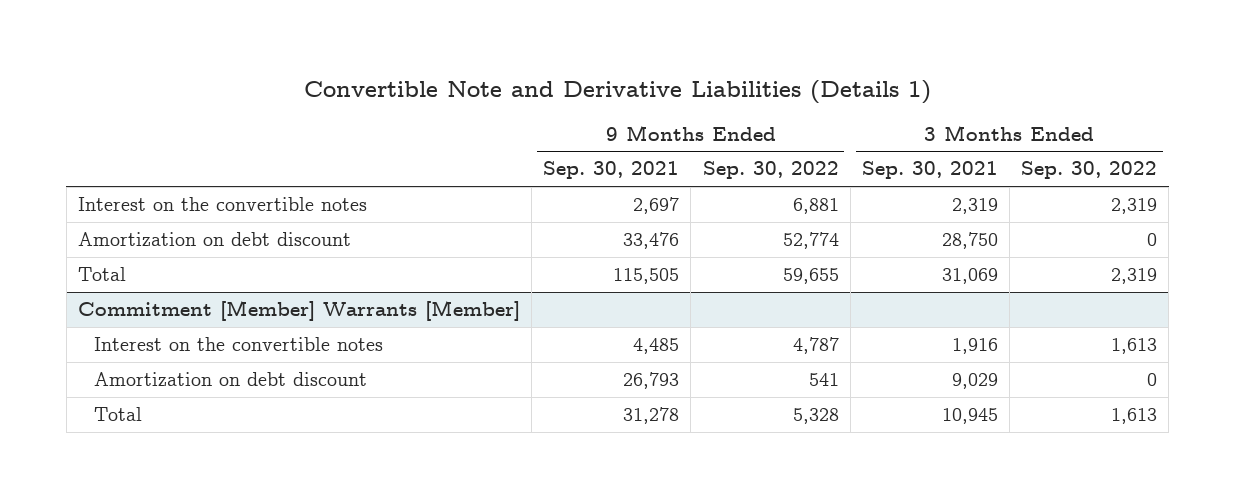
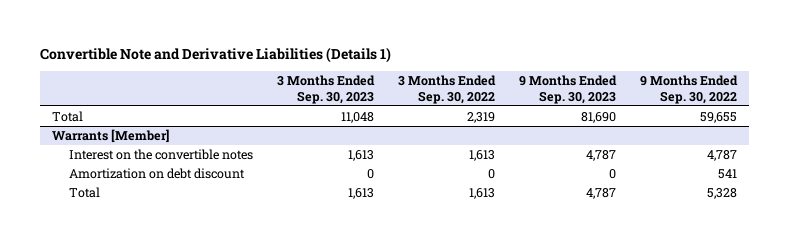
[543,161,680,180] Sep. 30, 2021 -> none
[861,161,998,180] Sep. 30, 2021 -> none
none -> [276,75,375,104] 3 Months Ended Sep. 30, 2023
none -> [518,75,617,104] 9 Months Ended Sep. 30, 2023
[78,197,368,212] Interest on the convertible notes -> none
[78,232,352,248] Amortization on debt discount -> none
[78,300,521,322] Commitment [Member] Warrants [Member] -> [51,128,169,143] Warrants [Member]

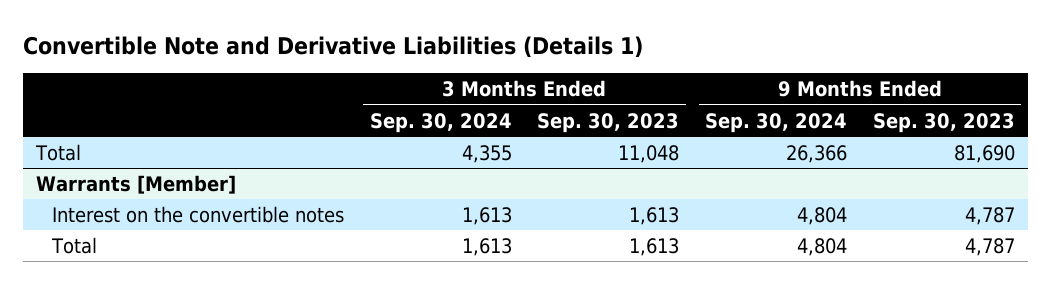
[397,75,496,104] 3 Months Ended Sep. 30, 2022 -> none
[639,75,738,104] 9 Months Ended Sep. 30, 2022 -> none
none -> [369,112,512,133] Sep. 30, 2024
none -> [705,112,848,133] Sep. 30, 2024
[68,167,245,179] Amortization on debt discount -> none

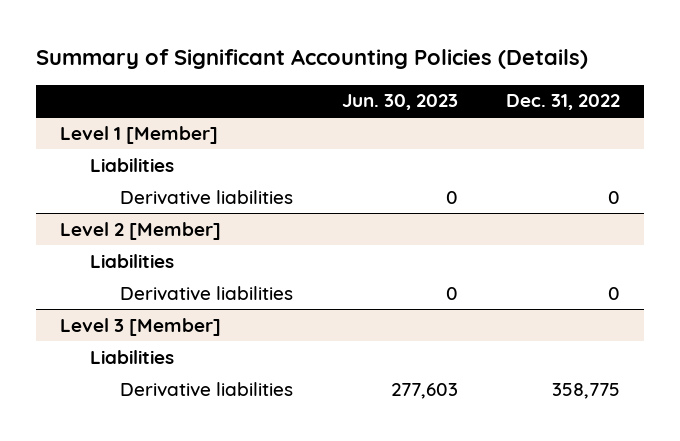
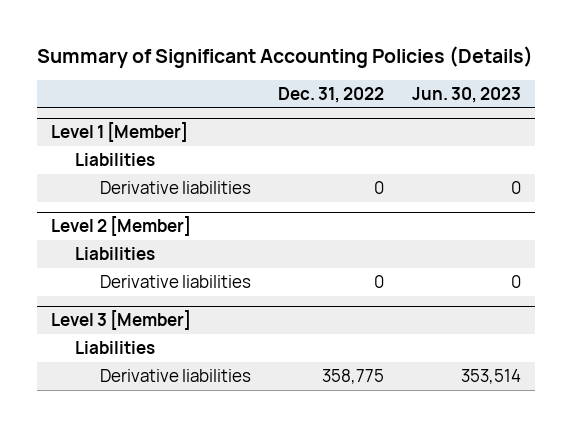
[390,382,458,399] 277,603 -> [461,368,522,384] 353,514

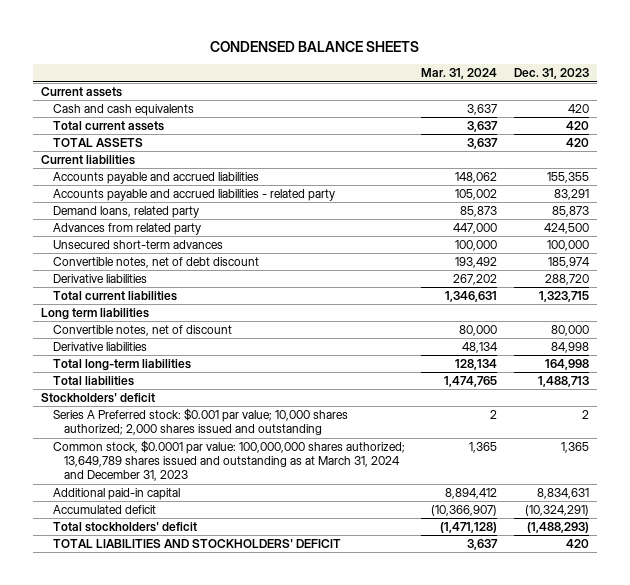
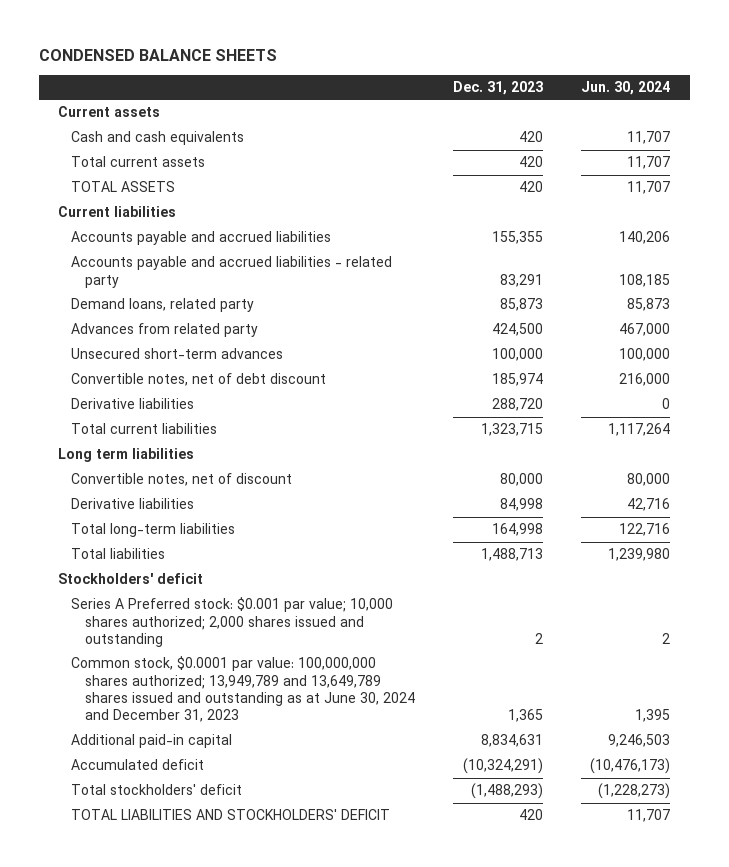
[421,68,498,80] Mar. 31, 2024 -> none
none -> [581,81,671,96] Jun. 30, 2024
[52,440,405,482] Common stock, $0.0001 par value: 100,000,000 shares authorized; 13,649,789 shares issued and outstanding as at March 31, 2024 and December 31, 2023 -> [71,656,415,723] Common stock, $0.0001 par value: 100,000,000 shares authorized; 13,949,789 and 13,649,789 shares issued and outstanding as at June 30, 2024 and December 31, 2023

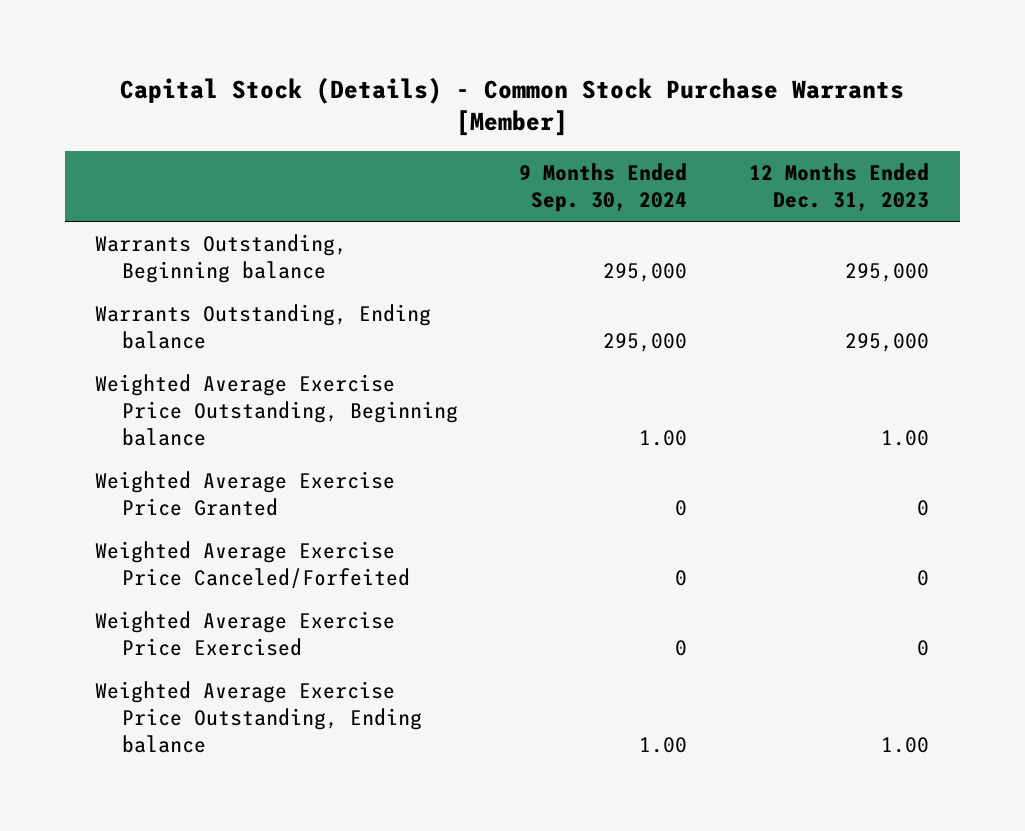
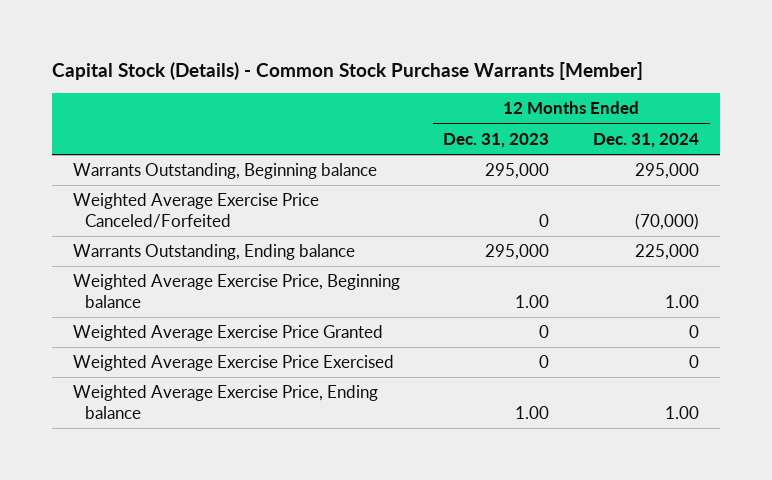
[519,163,688,213] 9 Months Ended Sep. 30, 2024 -> none
none -> [592,132,699,148] Dec. 31, 2024
[95,540,410,588] Weighted Average Exercise Price Canceled/Forfeited -> [73,193,320,228] Weighted Average Exercise Price Canceled/Forfeited
[95,373,458,446] Weighted Average Exercise Price Outstanding, Beginning balance -> [73,274,401,308] Weighted Average Exercise Price, Beginning balance
[95,680,422,753] Weighted Average Exercise Price Outstanding, Ending balance -> [73,385,379,419] Weighted Average Exercise Price, Ending balance

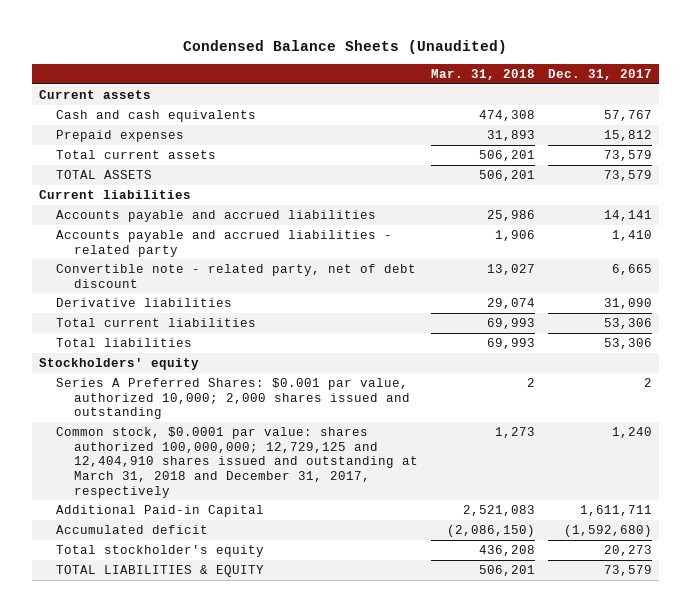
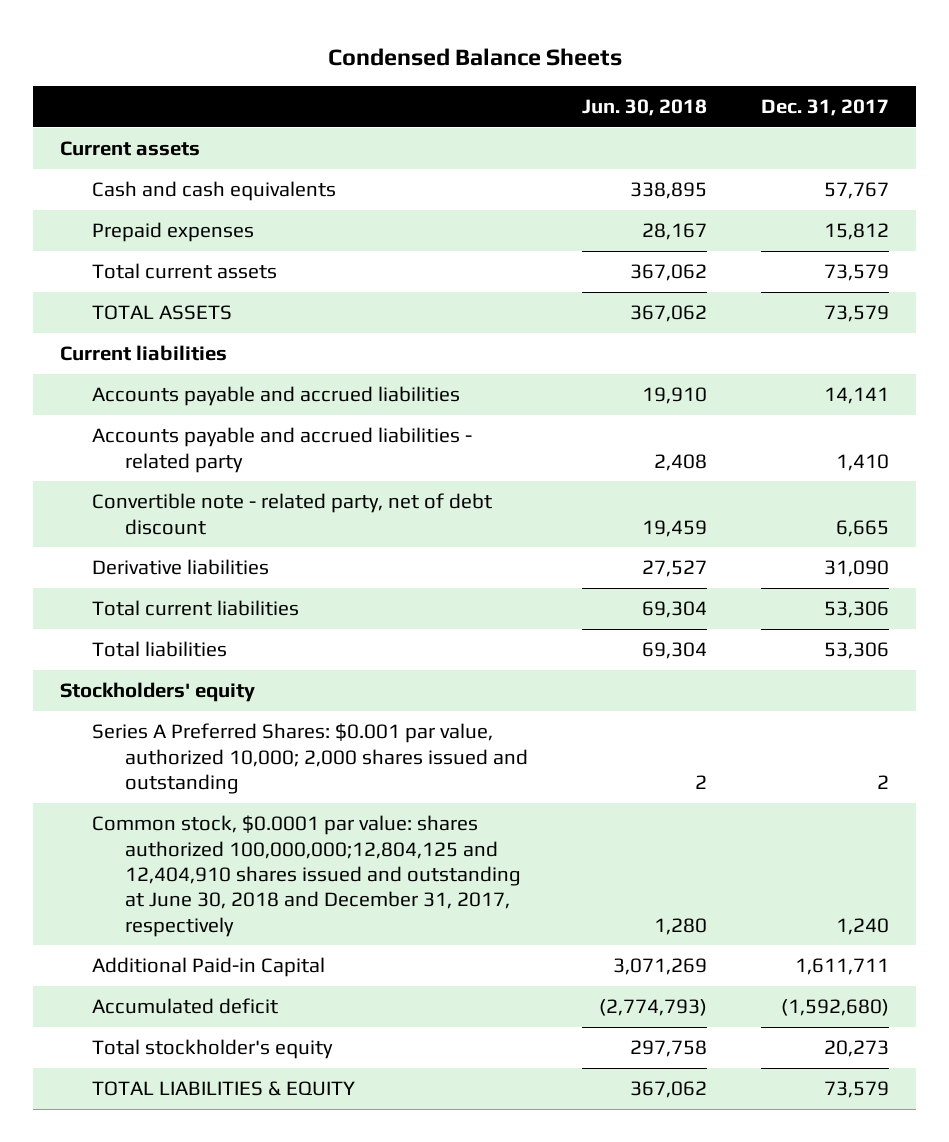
[183,40,508,55] Condensed Balance Sheets (Unaudited) -> [327,48,622,67] Condensed Balance Sheets
[430,68,535,80] Mar. 31, 2018 -> none
none -> [581,98,707,116] Jun. 30, 2018
[56,426,418,498] Common stock, $0.0001 par value: shares authorized 100,000,000; 12,729,125 and 12,404,910 shares issued and outstanding at March 31, 2018 and December 31, 2017, respectively -> [92,815,521,937] Common stock, $0.0001 par value: shares authorized 100,000,000;12,804,125 and 12,404,910 shares issued and outstanding at June 30, 2018 and December 31, 2017, respectively

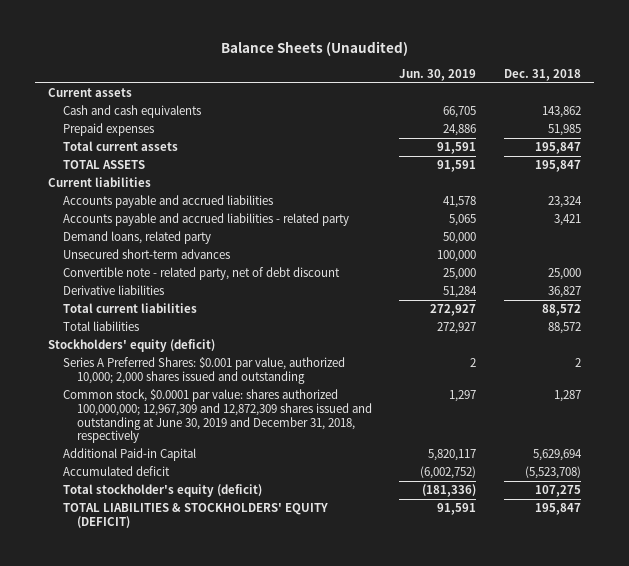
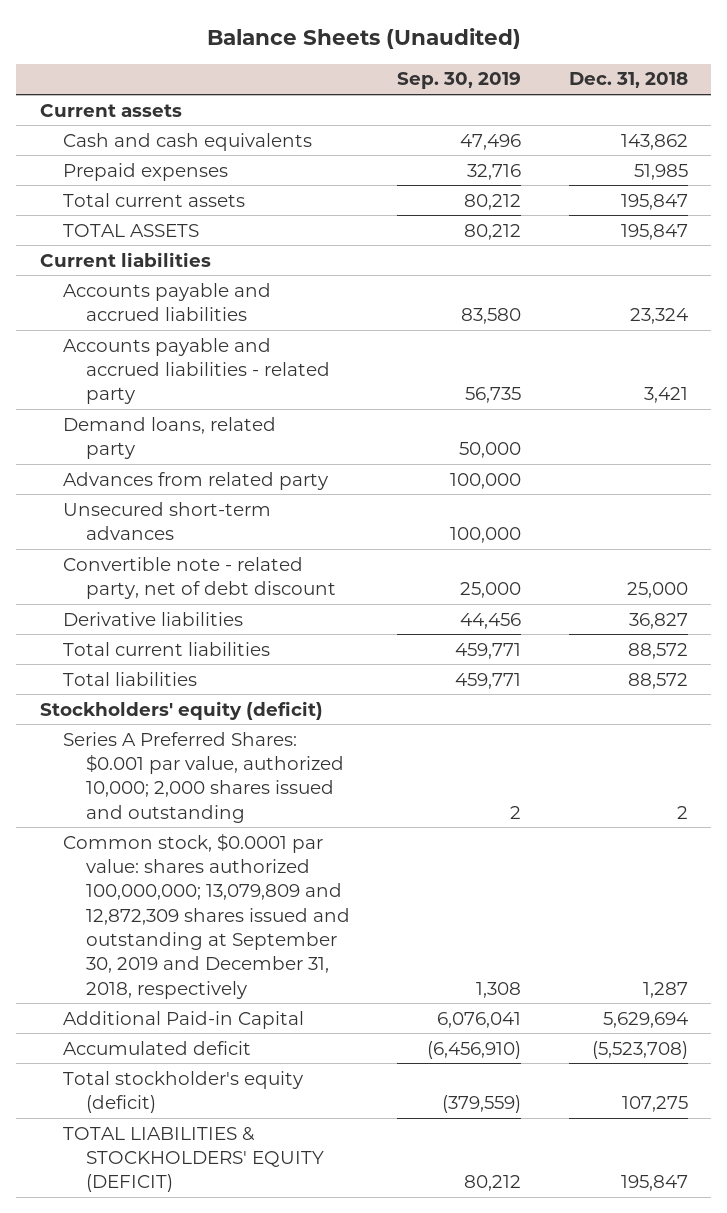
[399,68,477,81] Jun. 30, 2019 -> none
none -> [397,72,522,90] Sep. 30, 2019
none -> [62,471,328,490] Advances from related party
[62,389,373,444] Common stock, $0.0001 par value: shares authorized 100,000,000; 12,967,309 and 12,872,309 shares issued and outstanding at June 30, 2019 and December 31, 2018, respectively -> [62,832,350,999] Common stock, $0.0001 par value: shares authorized 100,000,000; 13,079,809 and 12,872,309 shares issued and outstanding at September 30, 2019 and December 31, 2018, respectively

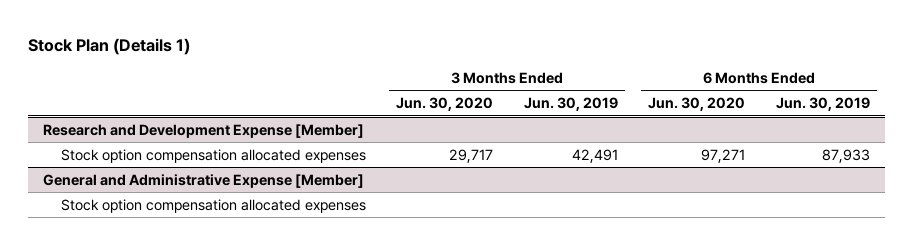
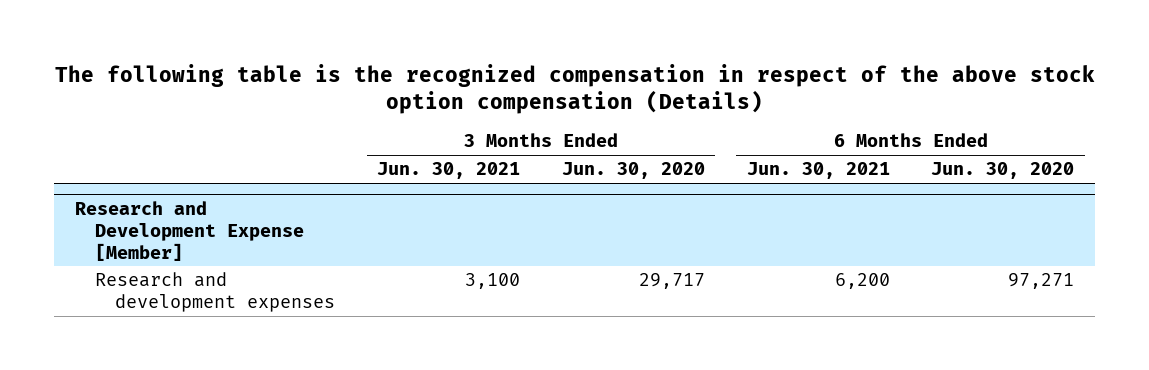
[27,37,190,55] Stock Plan (Details 1) -> [54,63,1095,115] The following table is the recognized compensation in respect of the above stock option compensation (Details)
[523,97,618,112] Jun. 30, 2019 -> none
[775,97,870,112] Jun. 30, 2019 -> none
none -> [377,162,521,180] Jun. 30, 2021
none -> [746,162,890,180] Jun. 30, 2021
[43,173,365,188] General and Administrative Expense [Member] -> none
[61,198,367,213] Stock option compensation allocated expenses -> none
[61,148,367,163] Stock option compensation allocated expenses -> [95,272,336,313] Research and development expenses

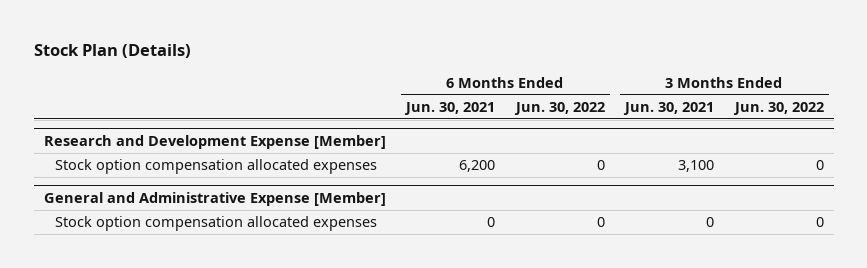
[54,63,1095,115] The following table is the recognized compensation in respect of the above stock option compensation (Details) -> [33,43,191,58] Stock Plan (Details)
[561,162,705,180] Jun. 30, 2020 -> none
[931,162,1075,180] Jun. 30, 2020 -> none
none -> [513,102,605,116] Jun. 30, 2022
none -> [732,102,824,116] Jun. 30, 2022
[95,272,336,313] Research and development expenses -> [54,159,377,175] Stock option compensation allocated expenses
none -> [43,191,386,206] General and Administrative Expense [Member]
none -> [54,216,377,232] Stock option compensation allocated expenses

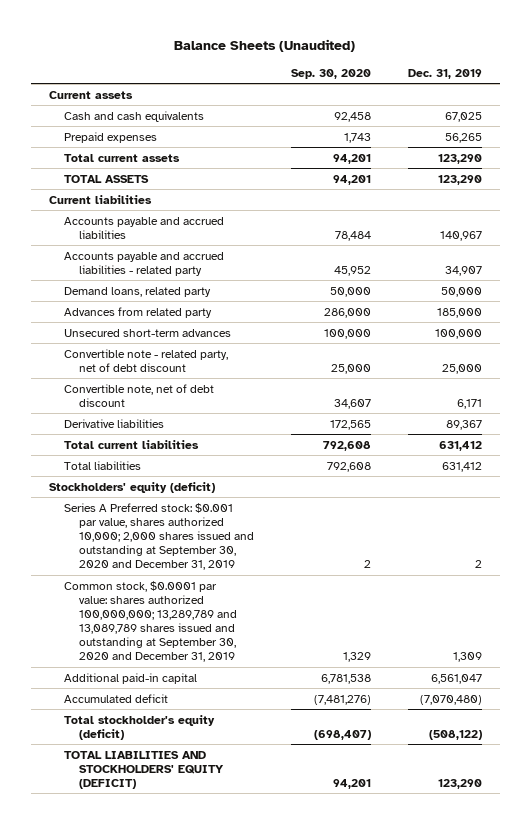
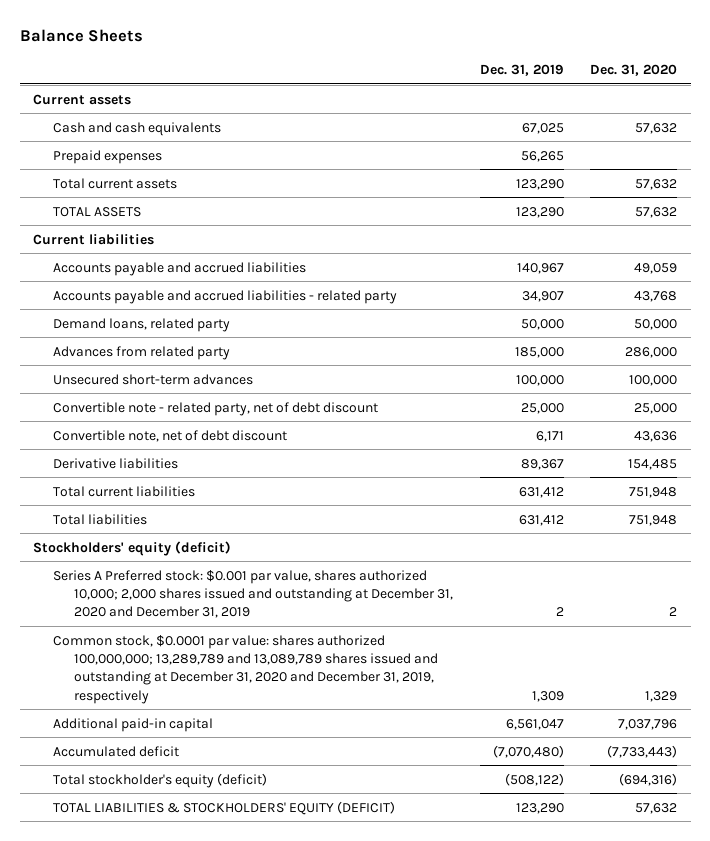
[174,38,356,52] Balance Sheets (Unaudited) -> [19,29,143,43] Balance Sheets
[291,68,372,79] Sep. 30, 2020 -> none
none -> [590,64,678,77] Dec. 31, 2020
[64,502,255,571] Series A Preferred stock: $0.001 par value, shares authorized 10,000; 2,000 shares issued and outstanding at September 30, 2020 and December 31, 2019 -> [53,569,453,619] Series A Preferred stock: $0.001 par value, shares authorized 10,000; 2,000 shares issued and outstanding at December 31, 2020 and December 31, 2019
[64,580,238,663] Common stock, $0.0001 par value: shares authorized 100,000,000; 13,289,789 and 13,089,789 shares issued and outstanding at September 30, 2020 and December 31, 2019 -> [53,634,438,704] Common stock, $0.0001 par value: shares authorized 100,000,000; 13,289,789 and 13,089,789 shares issued and outstanding at December 31, 2020 and December 31, 2019, respectively
[64,750,225,789] TOTAL LIABILITIES AND STOCKHOLDERS' EQUITY (DEFICIT) -> [53,800,396,815] TOTAL LIABILITIES & STOCKHOLDERS' EQUITY (DEFICIT)

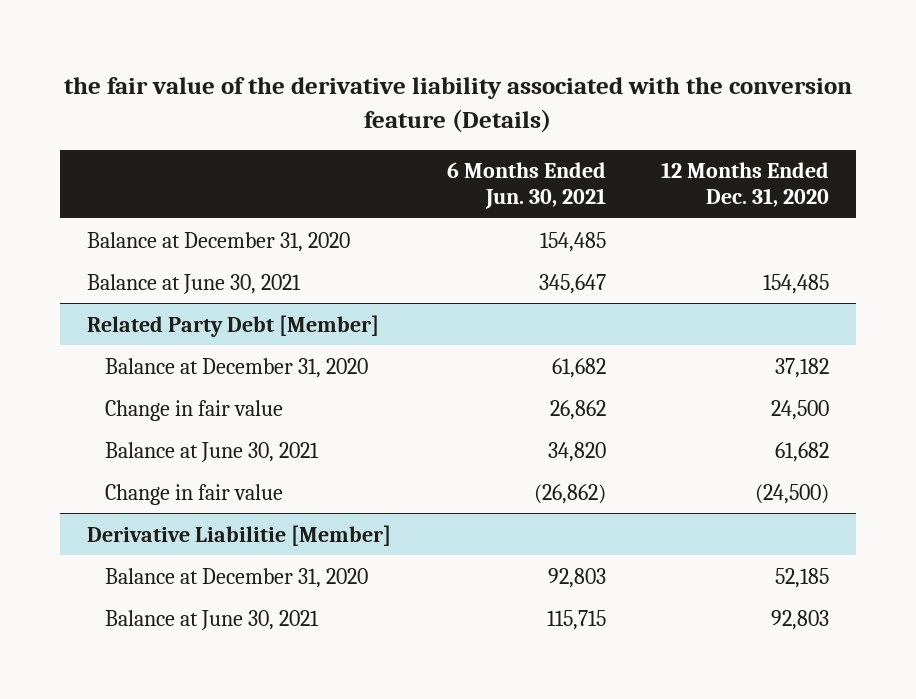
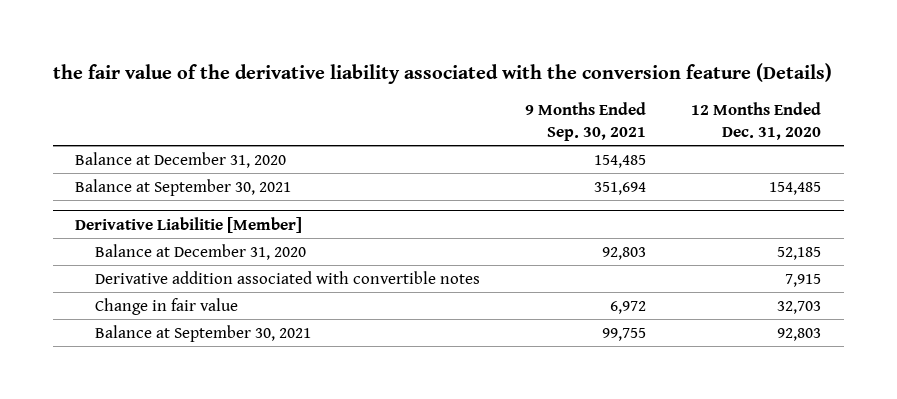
[446,162,606,210] 6 Months Ended Jun. 30, 2021 -> none
none -> [525,102,647,142] 9 Months Ended Sep. 30, 2021
[87,314,380,337] Related Party Debt [Member] -> none
[104,357,368,378] Balance at December 31, 2020 -> none
[104,399,283,421] Change in fair value -> none
[104,441,319,462] Balance at June 30, 2021 -> none
[104,483,283,505] Change in fair value -> none
[87,273,302,294] Balance at June 30, 2021 -> [75,178,292,196] Balance at September 30, 2021
none -> [95,270,481,284] Derivative addition associated with convertible notes
none -> [95,297,239,315] Change in fair value
[104,609,319,630] Balance at June 30, 2021 -> [95,324,312,342] Balance at September 30, 2021

